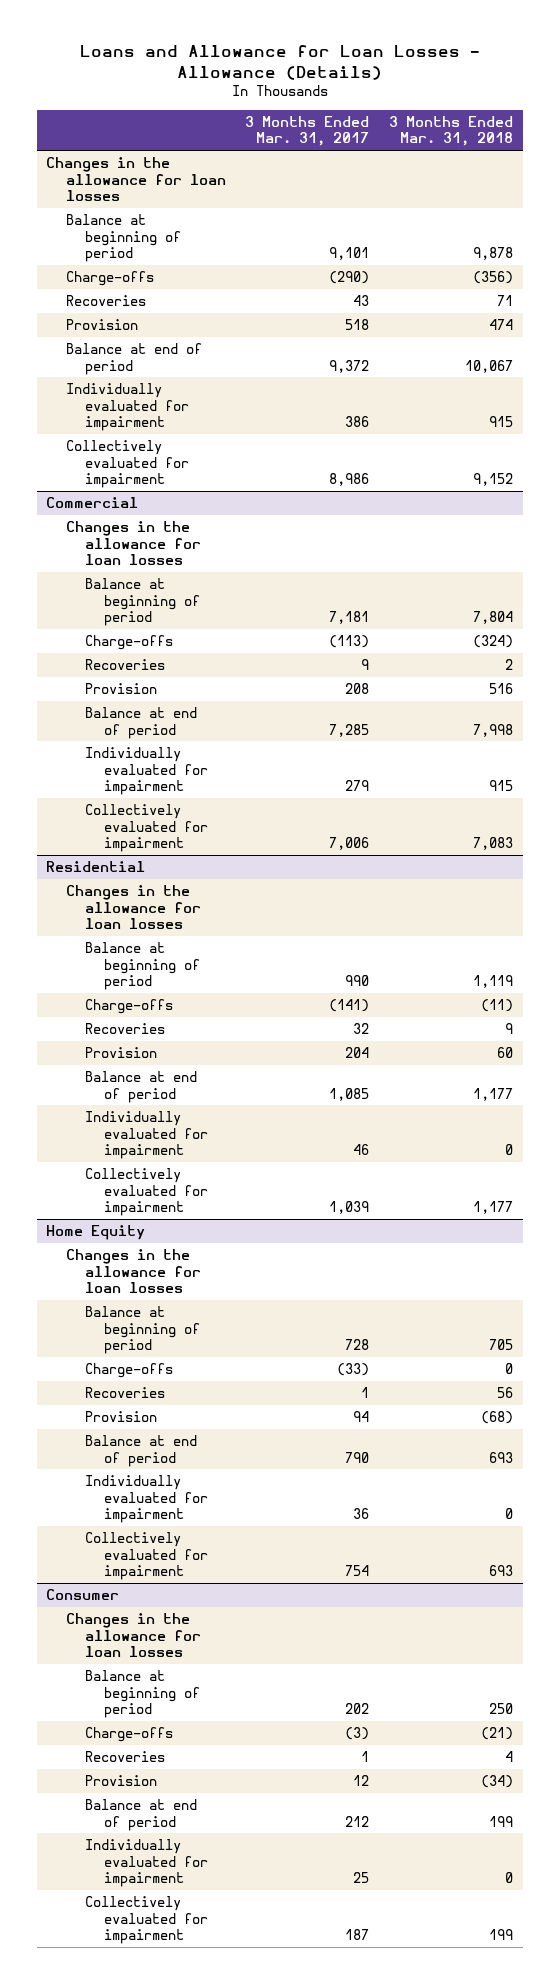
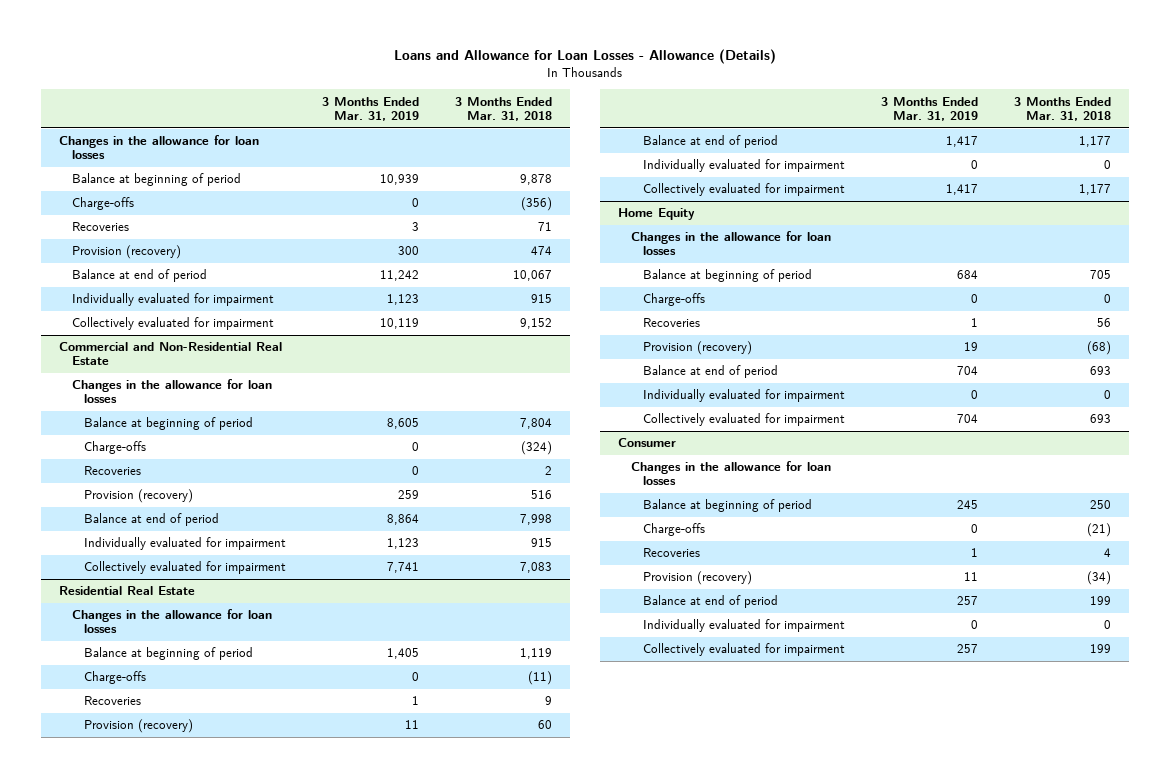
[245,115,370,147] 3 Months Ended Mar. 31, 2017 -> none
none -> [321,96,419,121] 3 Months Ended Mar. 31, 2019
[65,319,138,331] Provision -> [71,245,181,260] Provision (recovery)
[46,497,139,509] Commercial -> [59,342,283,366] Commercial and Non-Residential Real Estate
[84,683,157,695] Provision -> [83,489,193,504] Provision (recovery)
[46,861,146,873] Residential -> [59,586,196,596] Residential Real Estate
[84,1047,157,1059] Provision -> [83,719,193,734] Provision (recovery)
[84,1411,157,1423] Provision -> [642,341,752,356] Provision (recovery)
[84,1775,157,1787] Provision -> [642,571,752,586] Provision (recovery)

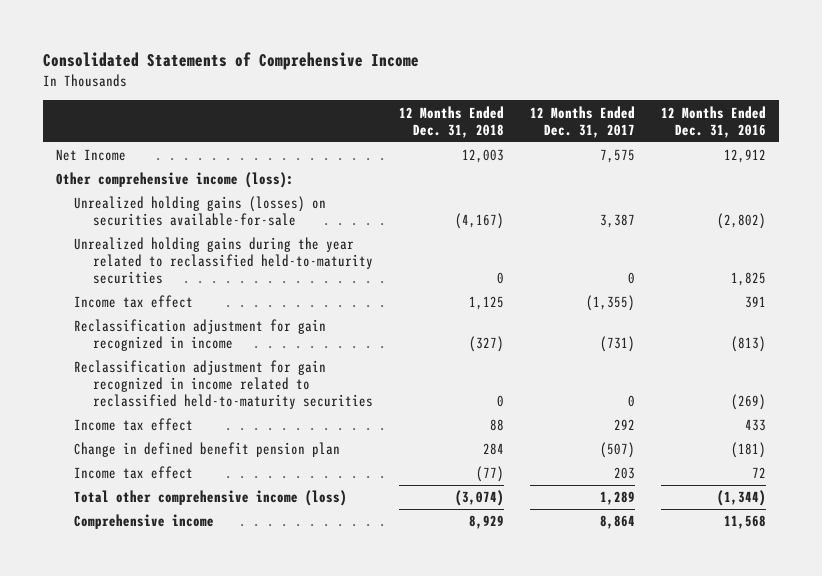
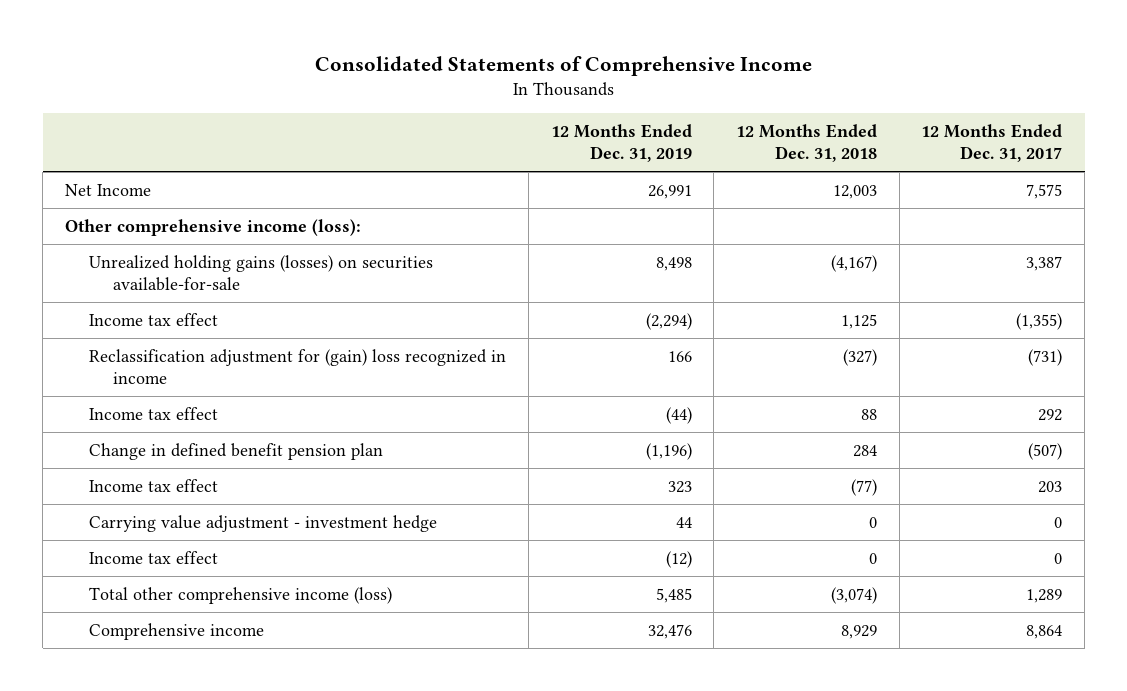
[660,105,766,138] 12 Months Ended Dec. 31, 2016 -> none
none -> [550,123,692,163] 12 Months Ended Dec. 31, 2019
[74,237,373,285] Unrealized holding gains during the year related to reclassified held-to-maturity securities -> none
[74,360,373,410] Reclassification adjustment for gain recognized in income related to reclassified held-to-maturity securities -> none
[74,319,327,352] Reclassification adjustment for gain recognized in income -> [89,348,507,385] Reclassification adjustment for (gain) loss recognized in income
none -> [89,514,438,532] Carrying value adjustment - investment hedge
none -> [89,550,219,564] Income tax effect

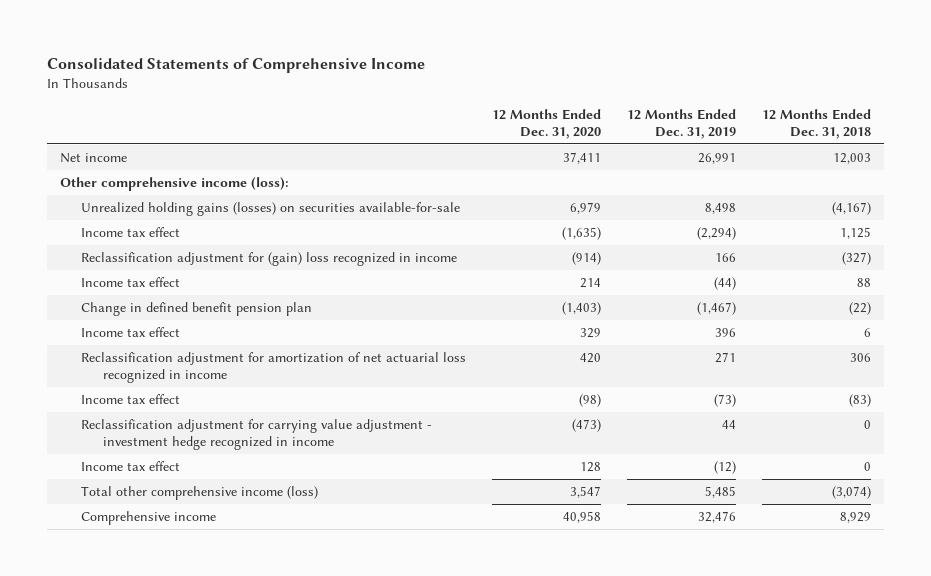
[921,123,1063,163] 12 Months Ended Dec. 31, 2017 -> none
none -> [492,108,602,140] 12 Months Ended Dec. 31, 2020
[64,183,151,196] Net Income -> [59,152,127,163] Net income
[645,442,692,460] (1,196) -> [697,301,737,315] (1,467)
[852,444,877,457] 284 -> [849,301,872,315] (22)
[667,480,692,493] 323 -> [715,327,737,337] 396
[850,478,877,496] (77) -> [864,327,872,337] 6
none -> [81,351,467,384] Reclassification adjustment for amortization of net actuarial loss recognized in income
none -> [81,393,181,404] Income tax effect
[89,514,438,532] Carrying value adjustment - investment hedge -> [81,418,433,451] Reclassification adjustment for carrying value adjustment - investment hedge recognized in income

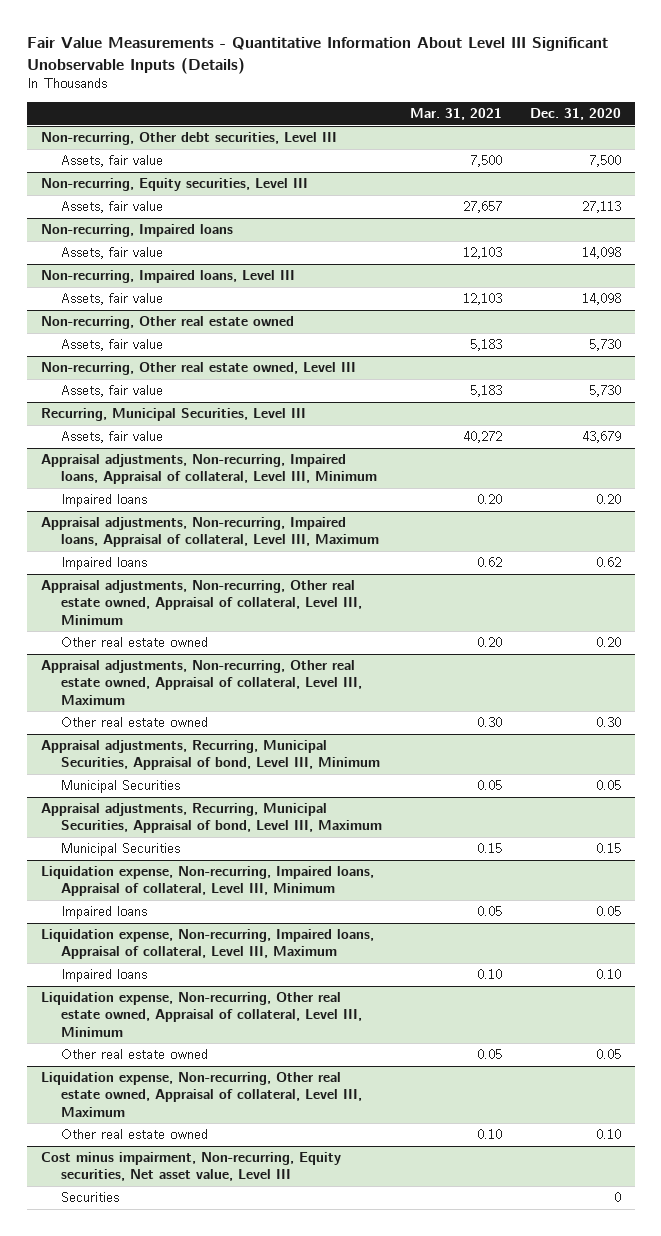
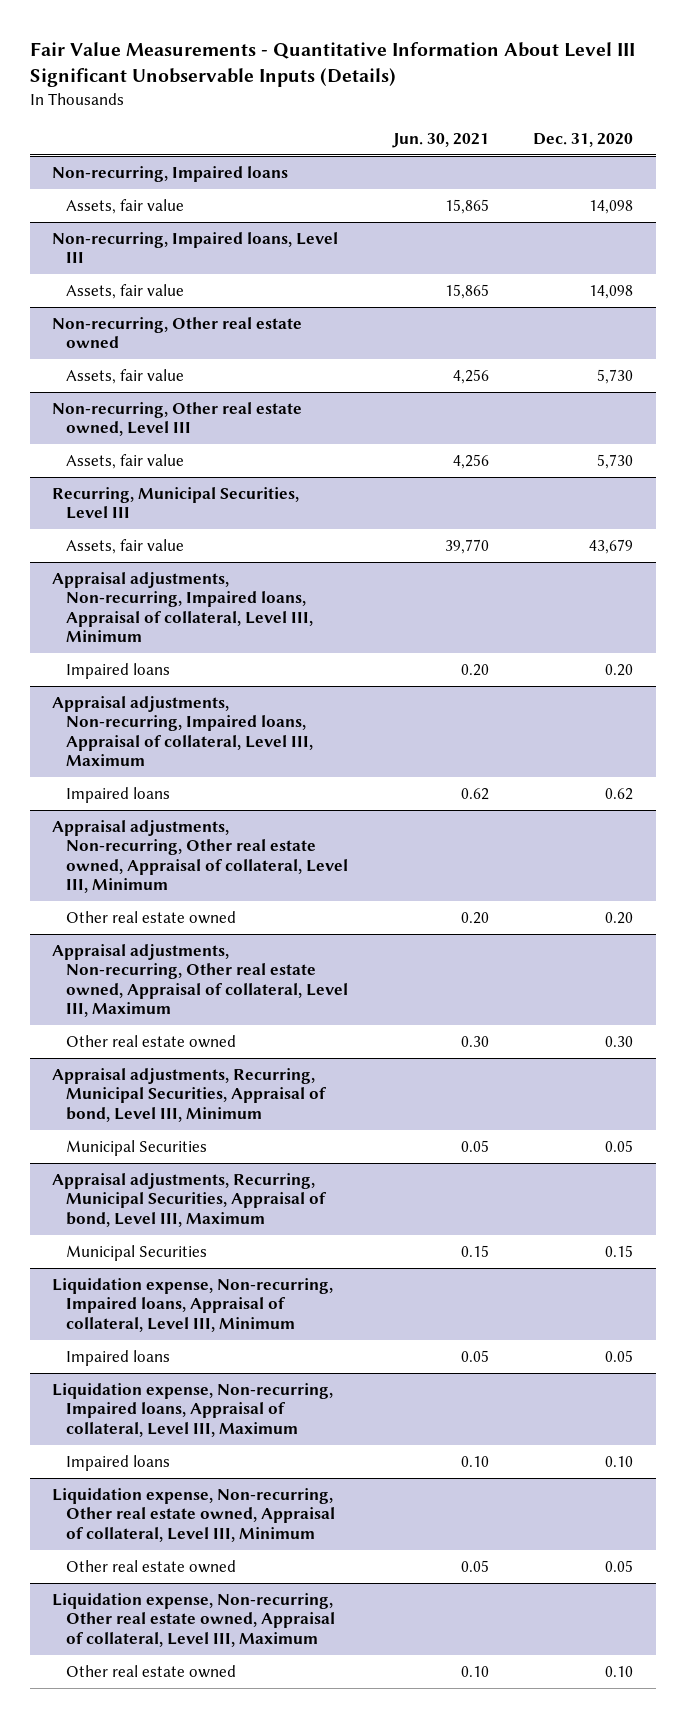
[409,107,502,120] Mar. 31, 2021 -> none
none -> [391,133,489,149] Jun. 30, 2021
[40,132,337,146] Non-recurring, Other debt securities, Level III -> none
[61,155,164,168] Assets, fair value -> none
[40,178,308,192] Non-recurring, Equity securities, Level III -> none
[61,201,164,214] Assets, fair value -> none
[40,1152,341,1182] Cost minus impairment, Non-recurring, Equity securities, Net asset value, Level III -> none
[61,1192,120,1203] Securities -> none

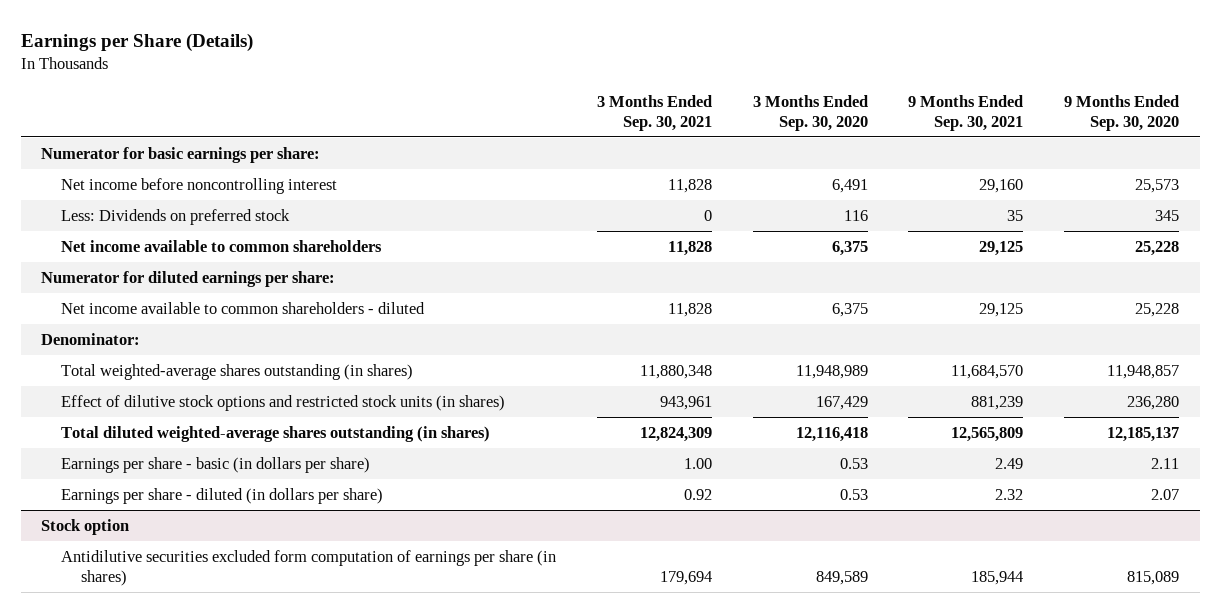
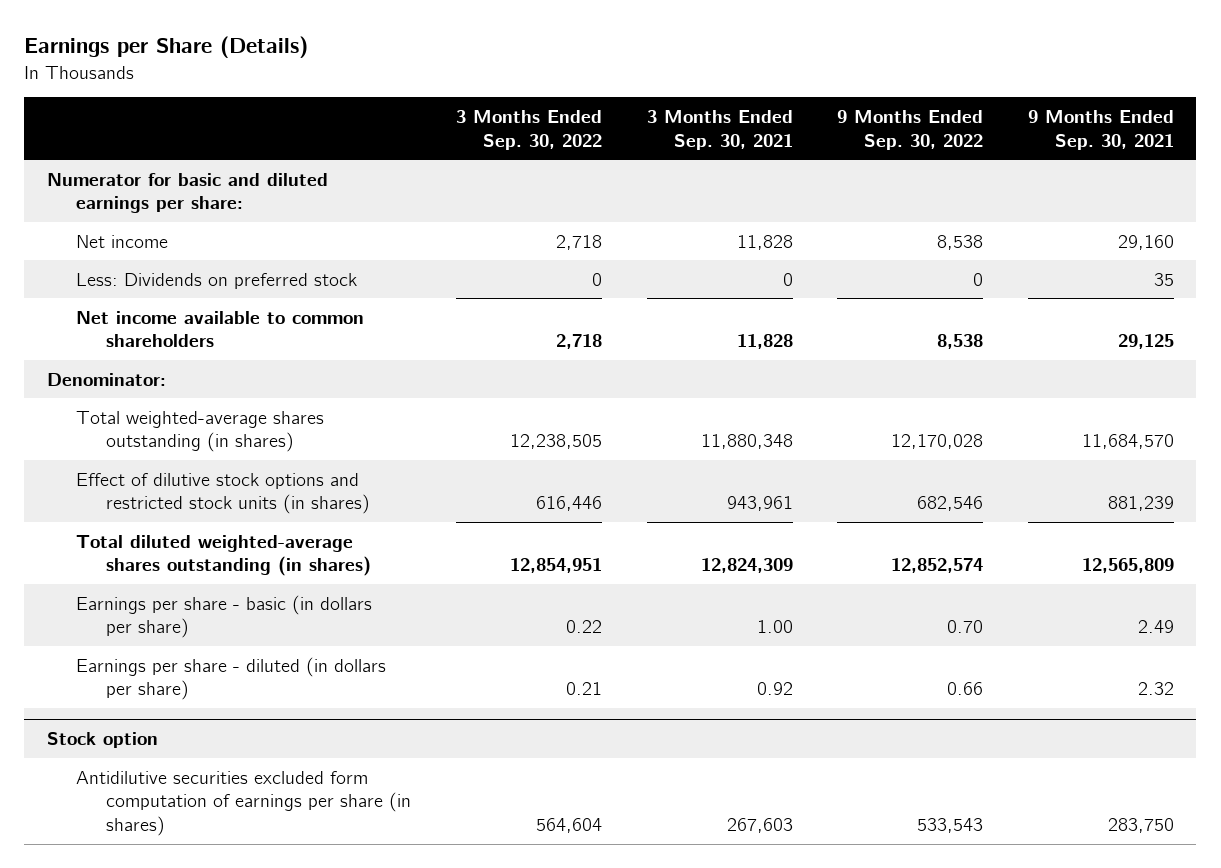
[752,94,868,131] 3 Months Ended Sep. 30, 2020 -> none
[1064,94,1180,131] 9 Months Ended Sep. 30, 2020 -> none
none -> [455,109,602,150] 3 Months Ended Sep. 30, 2022
none -> [837,109,984,150] 9 Months Ended Sep. 30, 2022
[41,146,321,163] Numerator for basic earnings per share: -> [46,172,328,214] Numerator for basic and diluted earnings per share:
[60,177,337,194] Net income before noncontrolling interest -> [76,234,169,248] Net income
[41,270,336,287] Numerator for diluted earnings per share: -> none
[60,301,425,314] Net income available to common shareholders - diluted -> none
[659,570,712,585] 179,694 -> [726,818,793,834] 267,603
[971,570,1024,585] 185,944 -> [1107,818,1174,834] 283,750

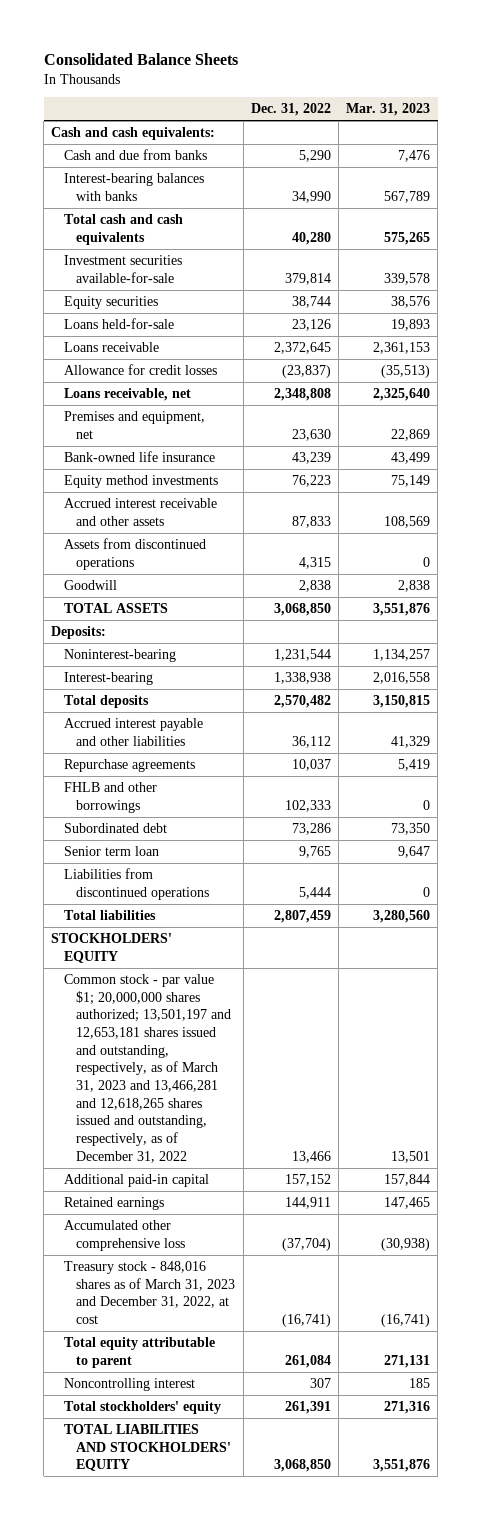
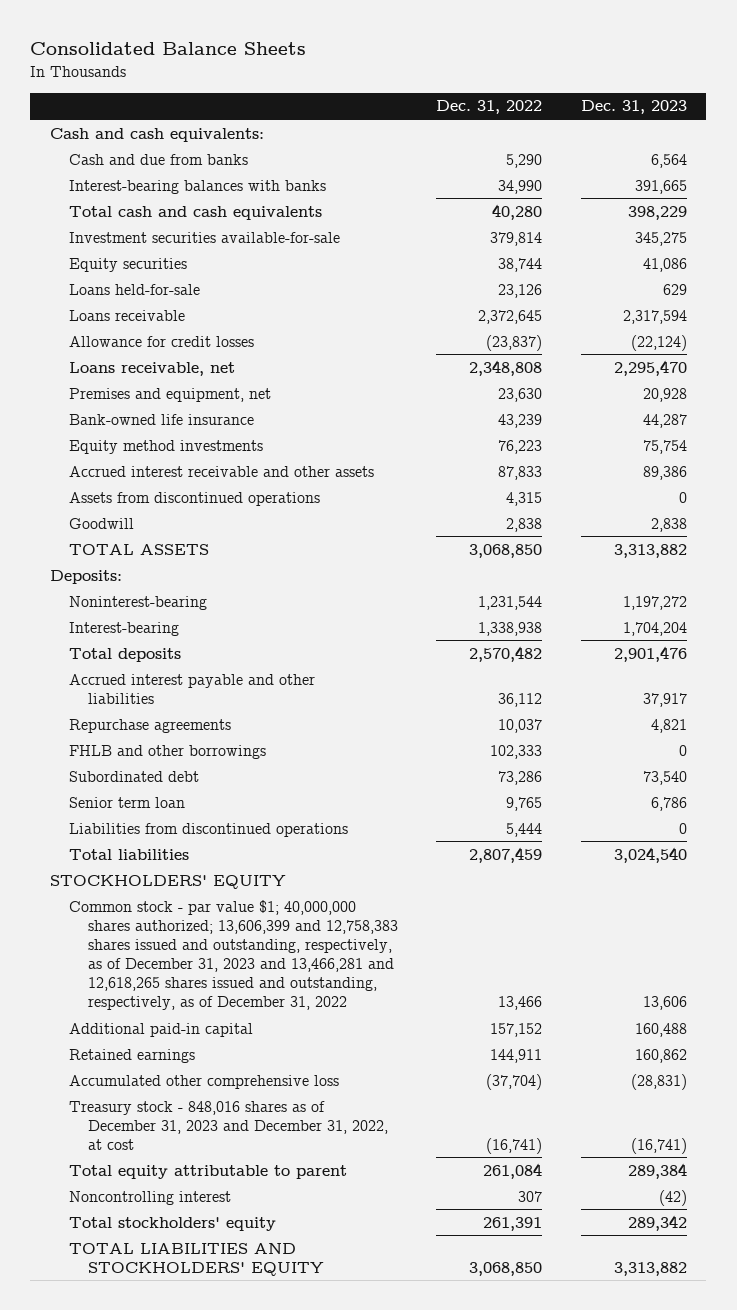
[346,103,431,117] Mar. 31, 2023 -> none
none -> [581,100,688,115] Dec. 31, 2023
[63,973,232,1163] Common stock - par value $1; 20,000,000 shares authorized; 13,501,197 and 12,653,181 shares issued and outstanding, respectively, as of March 31, 2023 and 13,466,281 and 12,618,265 shares issued and outstanding, respectively, as of December 31, 2022 -> [68,899,398,1010] Common stock - par value $1; 40,000,000 shares authorized; 13,606,399 and 12,758,383 shares issued and outstanding, respectively, as of December 31, 2023 and 13,466,281 and 12,618,265 shares issued and outstanding, respectively, as of December 31, 2022
[63,1260,236,1324] Treasury stock - 848,016 shares as of March 31, 2023 and December 31, 2022, at cost -> [68,1100,388,1150] Treasury stock - 848,016 shares as of December 31, 2023 and December 31, 2022, at cost

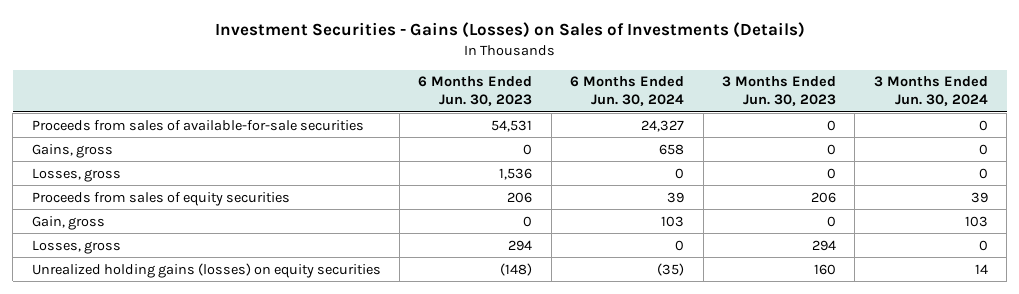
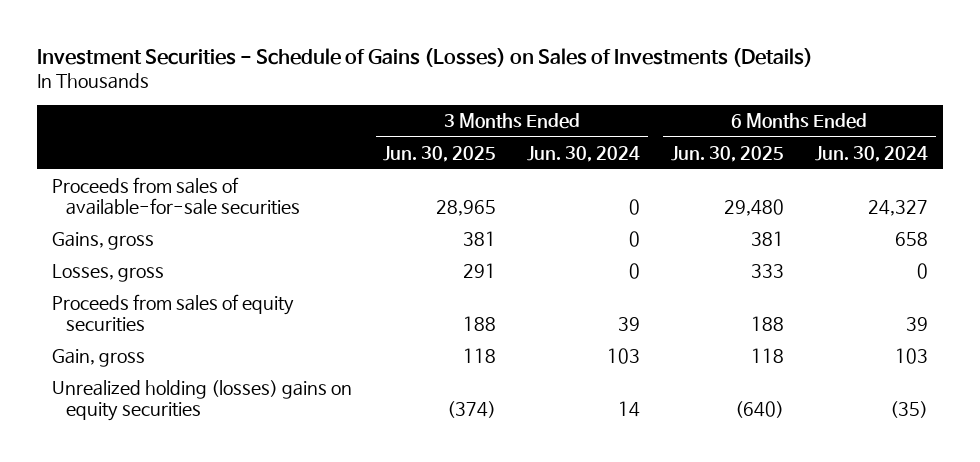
[214,22,805,39] Investment Securities - Gains (Losses) on Sales of Investments (Details) -> [37,47,814,67] Investment Securities - Schedule of Gains (Losses) on Sales of Investments (Details)
[418,76,533,107] 6 Months Ended Jun. 30, 2023 -> none
[722,76,837,107] 3 Months Ended Jun. 30, 2023 -> none
none -> [383,145,497,162] Jun. 30, 2025
none -> [671,145,785,162] Jun. 30, 2025
[31,239,121,254] Losses, gross -> none
[31,262,381,278] Unrealized holding gains (losses) on equity securities -> [52,380,353,422] Unrealized holding (losses) gains on equity securities

